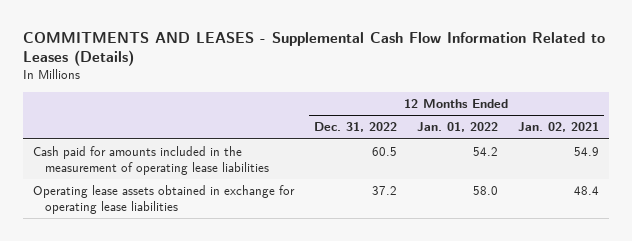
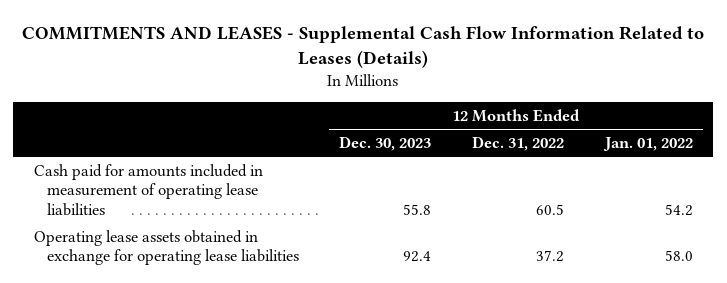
[517,122,599,133] Jan. 02, 2021 -> none
none -> [339,135,432,151] Dec. 30, 2023
[33,146,269,175] Cash paid for amounts included in the measurement of operating lease liabilities -> [33,163,263,217] Cash paid for amounts included in measurement of operating lease liabilities

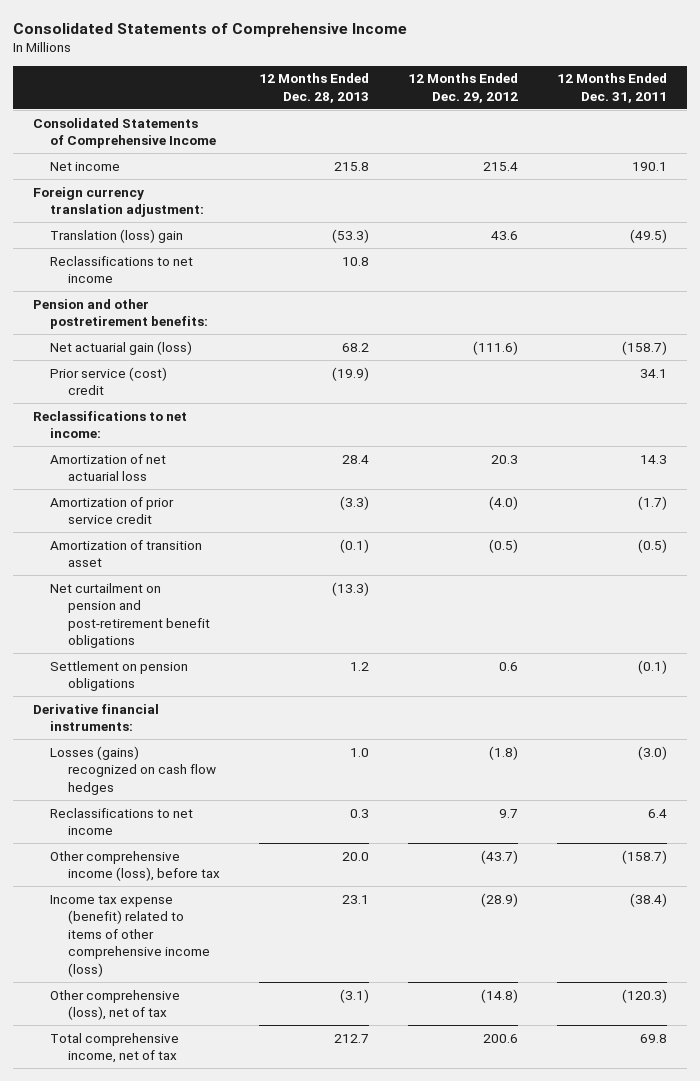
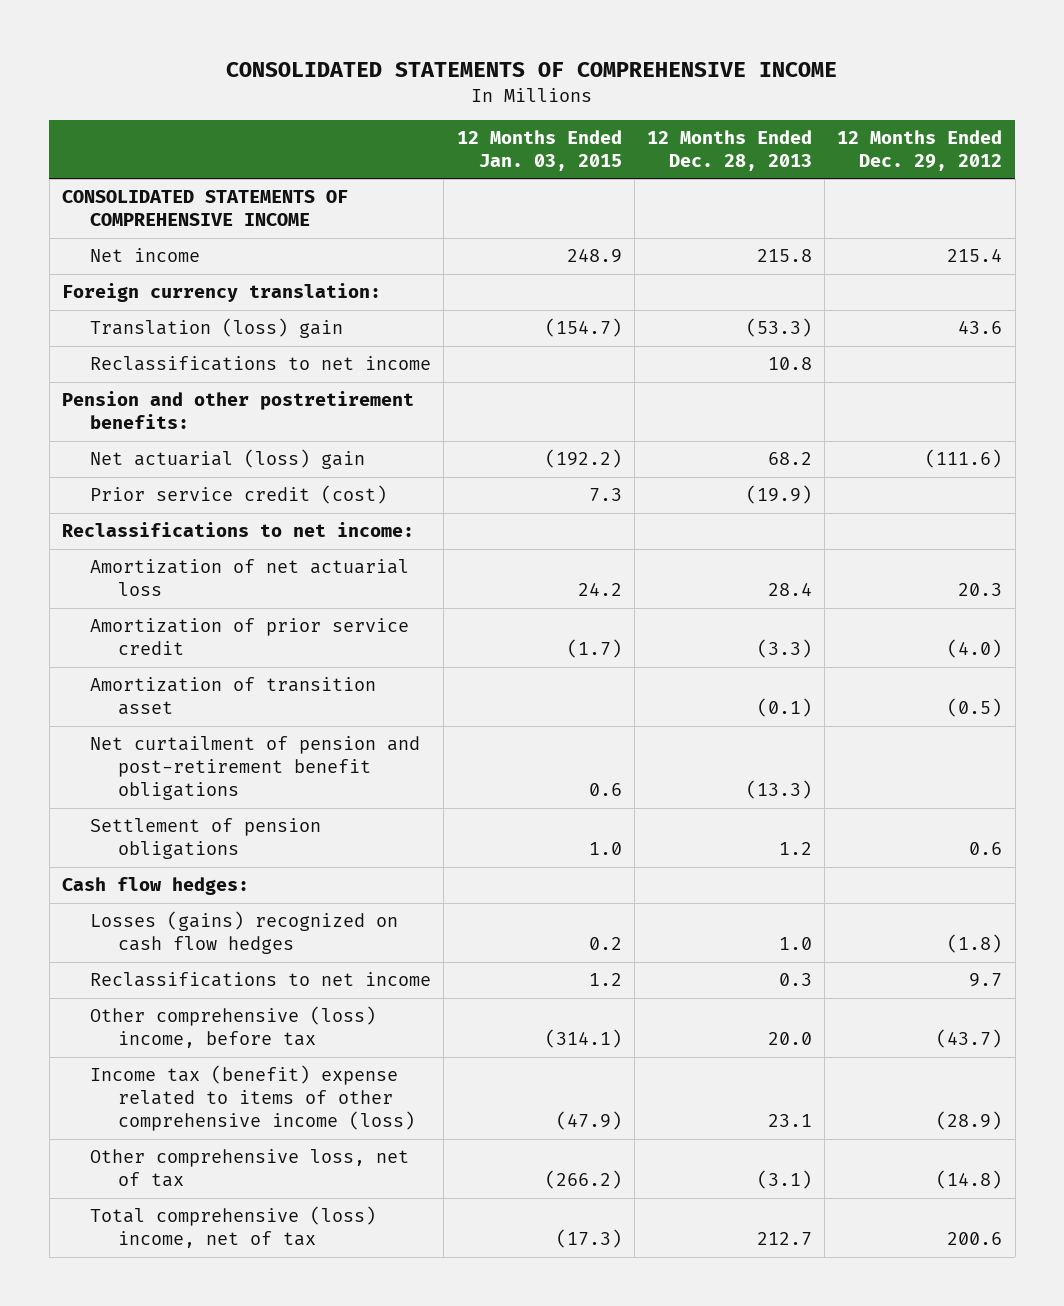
[12,22,407,37] Consolidated Statements of Comprehensive Income -> [226,62,838,78] CONSOLIDATED STATEMENTS OF COMPREHENSIVE INCOME
[557,73,668,103] 12 Months Ended Dec. 31, 2011 -> none
none -> [456,129,622,172] 12 Months Ended Jan. 03, 2015
[32,117,217,149] Consolidated Statements of Comprehensive Income -> [61,190,348,227] CONSOLIDATED STATEMENTS OF COMPREHENSIVE INCOME
[32,186,205,218] Foreign currency translation adjustment: -> [61,283,381,303] Foreign currency translation:
[50,340,193,355] Net actuarial gain (loss) -> [90,449,366,470] Net actuarial (loss) gain
[50,366,168,396] Prior service (cost) credit -> [90,485,388,505] Prior service credit (cost)
[50,582,211,649] Net curtailment on pension and post-retirement benefit obligations -> [90,736,421,801] Net curtailment of pension and post-retirement benefit obligations
[50,660,189,692] Settlement on pension obligations -> [90,818,322,860] Settlement of pension obligations
[32,703,159,732] Derivative financial instruments: -> [61,877,249,896] Cash flow hedges:
[50,850,221,882] Other comprehensive income (loss), before tax -> [90,1006,377,1049] Other comprehensive (loss) income, before tax
[50,894,211,977] Income tax expense (benefit) related to items of other comprehensive income (loss) -> [90,1065,416,1132] Income tax (benefit) expense related to items of other comprehensive income (loss)
[50,989,181,1021] Other comprehensive (loss), net of tax -> [90,1149,410,1188] Other comprehensive loss, net of tax
[50,1032,180,1064] Total comprehensive income, net of tax -> [90,1206,377,1249] Total comprehensive (loss) income, net of tax

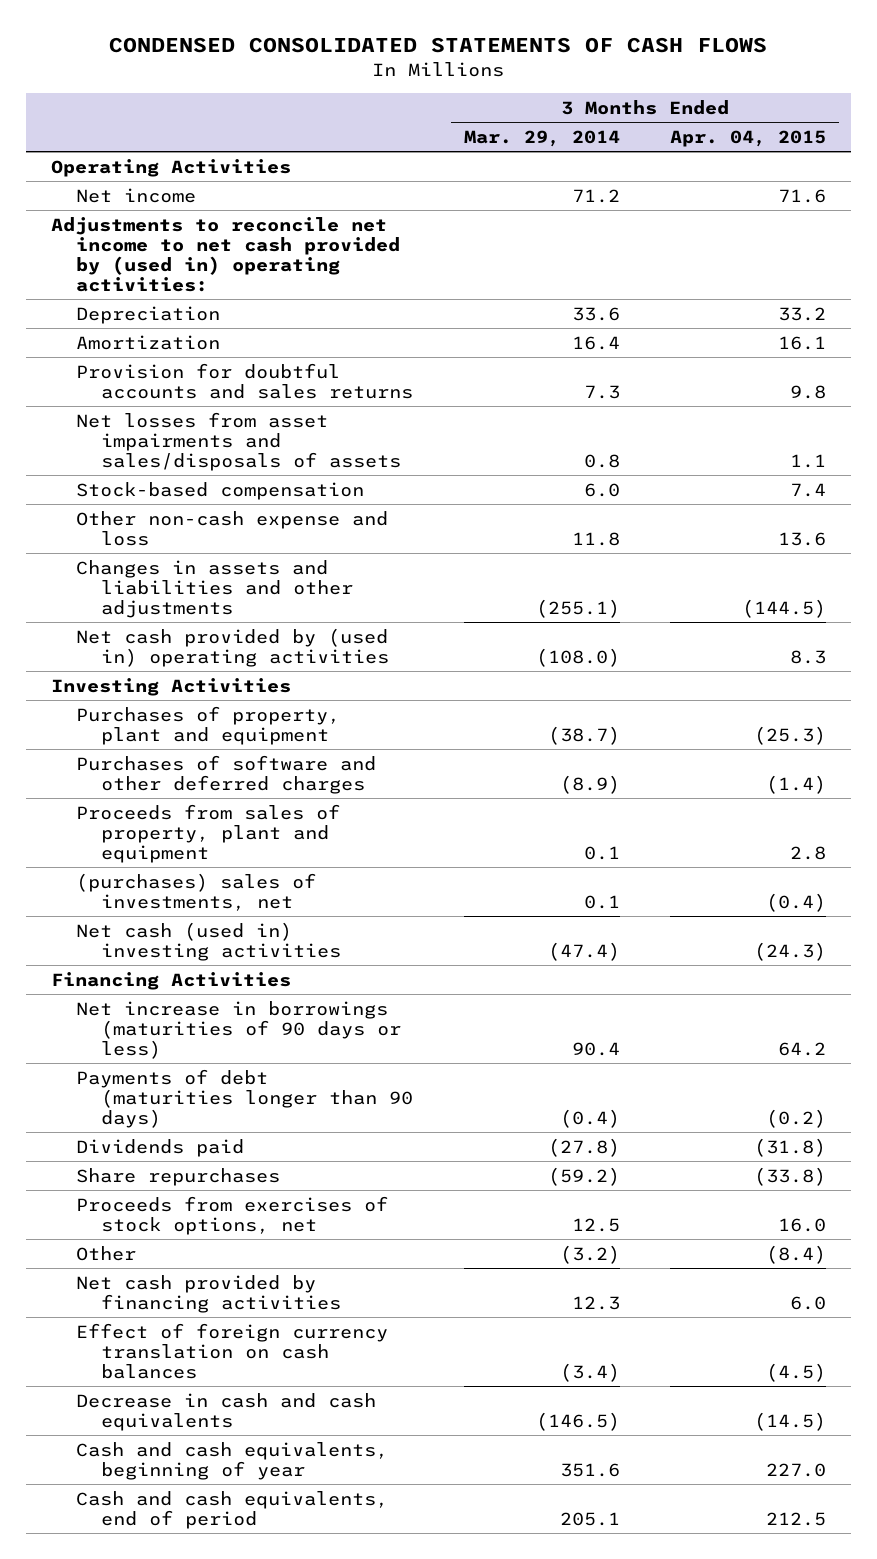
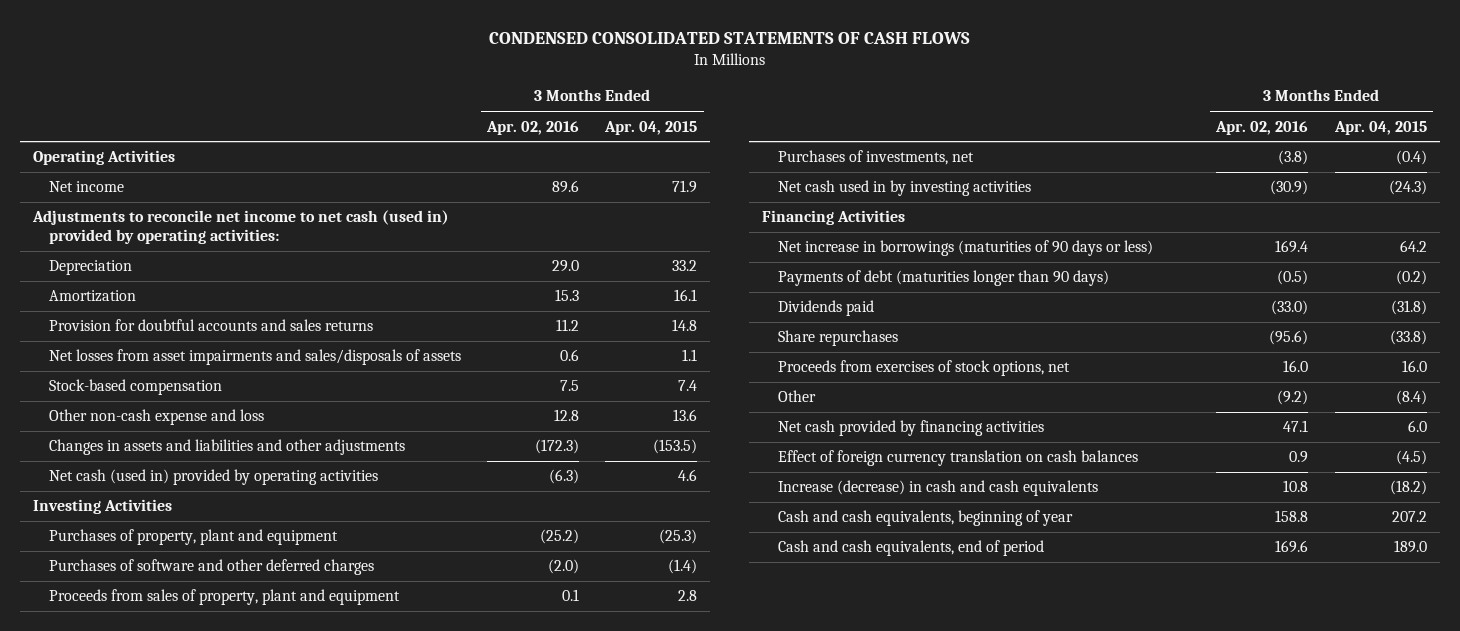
[463,129,620,147] Mar. 29, 2014 -> none
none -> [486,120,580,135] Apr. 02, 2016
[778,188,827,203] 71.6 -> [672,180,698,194] 71.9
[50,216,400,292] Adjustments to reconcile net income to net cash provided by (used in) operating activities: -> [32,210,450,245] Adjustments to reconcile net income to net cash (used in) provided by operating activities:
[790,384,827,399] 9.8 -> [672,319,698,332] 14.8
[742,598,827,618] (144.5) -> [653,439,698,455] (153.5)
[75,627,390,667] Net cash provided by (used in) operating activities -> [49,469,379,486] Net cash (used in) provided by operating activities
[790,649,827,664] 8.3 -> [678,469,698,482] 4.6
[75,872,316,911] (purchases) sales of investments, net -> [778,150,975,166] Purchases of investments, net
[75,921,342,961] Net cash (used in) investing activities -> [778,180,1032,197] Net cash used in by investing activities
[75,1392,376,1431] Decrease in cash and cash equivalents -> [778,480,1099,497] Increase (decrease) in cash and cash equivalents
[754,1411,827,1431] (14.5) -> [1389,480,1427,496] (18.2)
[766,1462,827,1477] 227.0 -> [1391,511,1427,523] 207.2
[766,1511,827,1526] 212.5 -> [1393,540,1427,554] 189.0

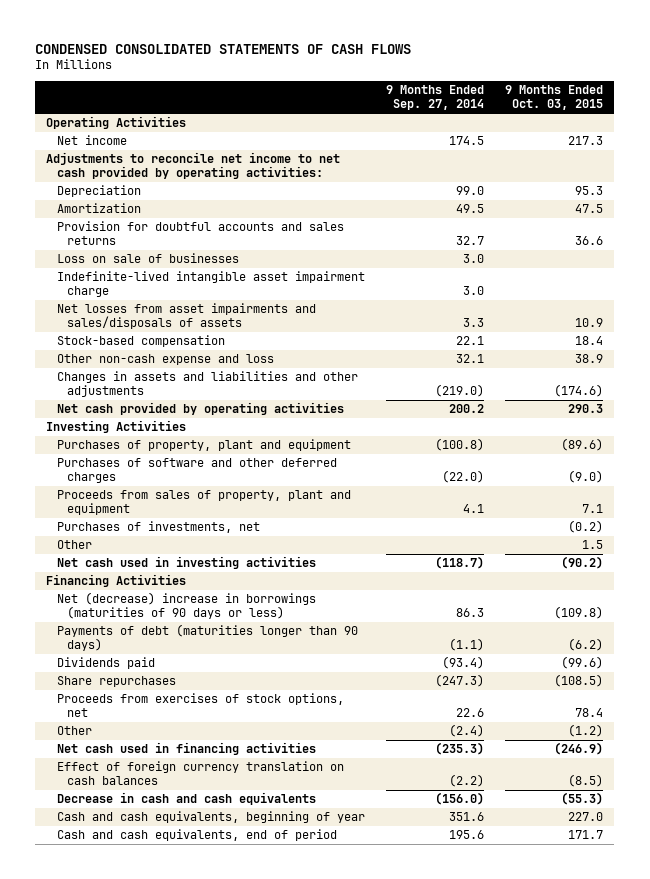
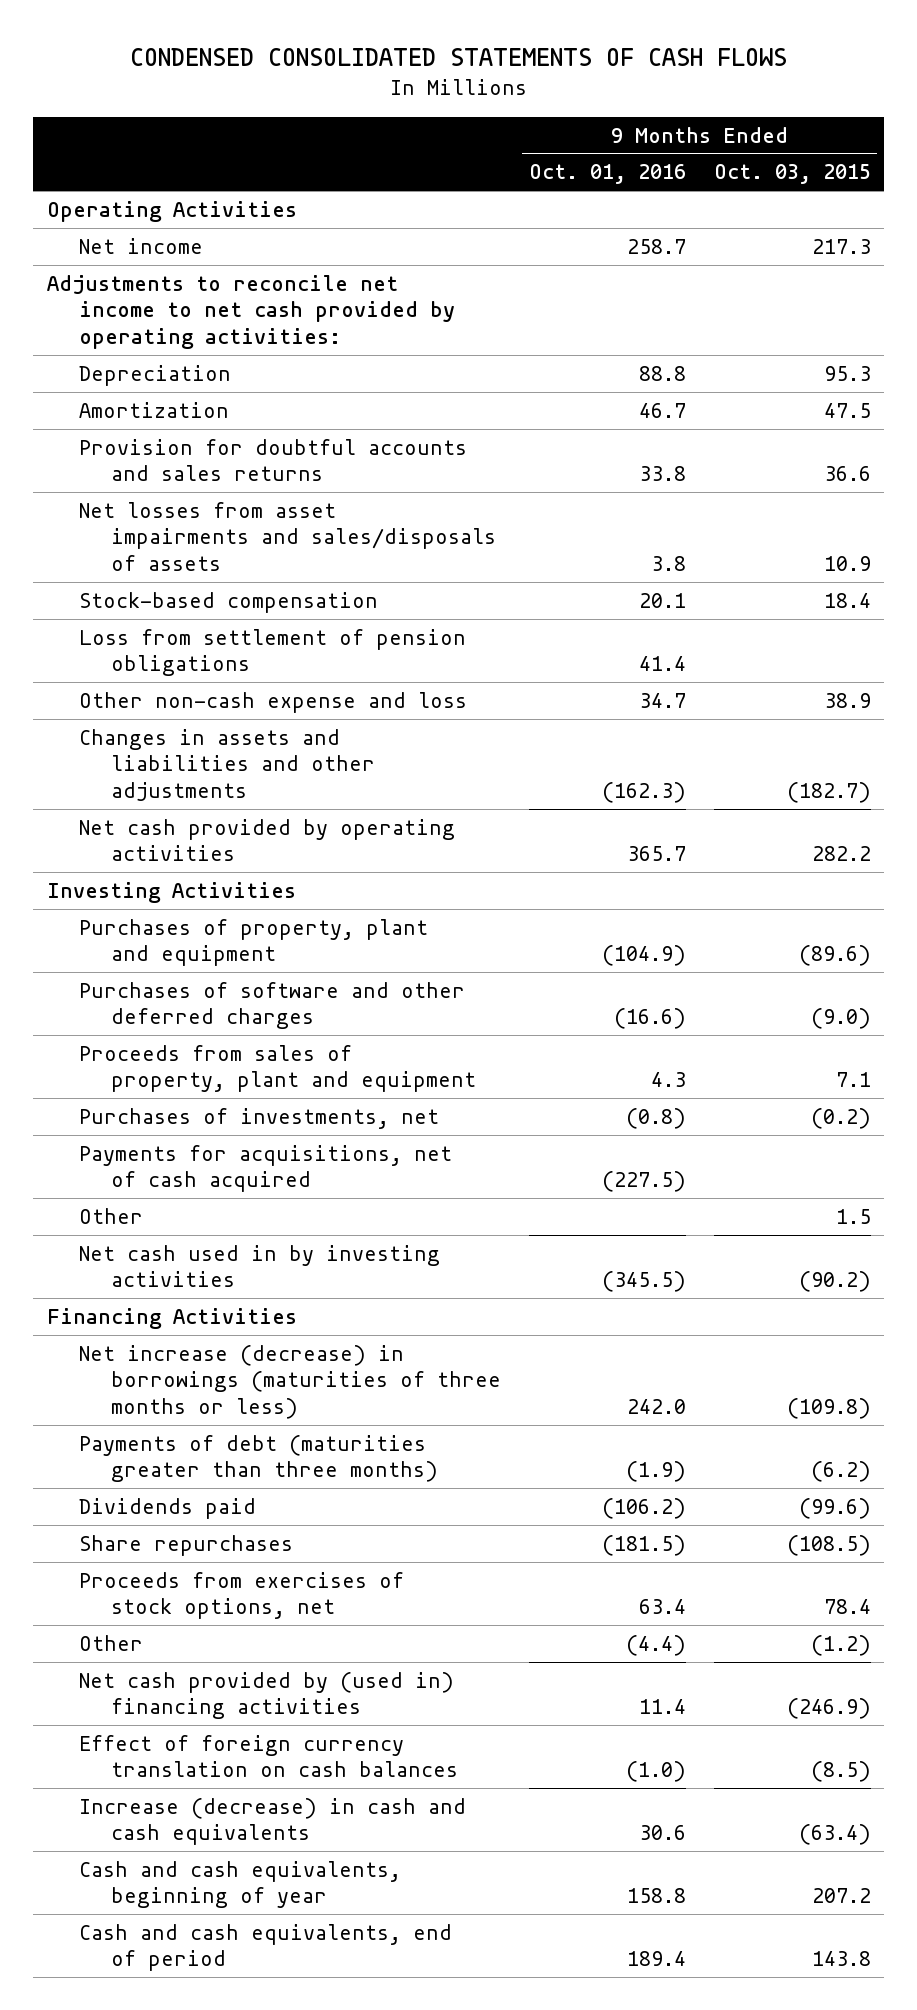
[386,85,485,111] 9 Months Ended Sep. 27, 2014 -> none
none -> [528,164,686,185] Oct. 01, 2016
[56,253,239,264] Loss on sale of businesses -> none
[56,271,365,298] Indefinite-lived intangible asset impairment charge -> none
none -> [79,628,467,677] Loss from settlement of pension obligations
[554,384,604,398] (174.6) -> [786,781,871,803] (182.7)
[568,404,604,414] 290.3 -> [811,846,871,862] 282.2
none -> [79,1144,453,1193] Payments for acquisitions, net of cash acquired
[56,556,316,570] Net cash used in investing activities -> [79,1244,441,1288] Net cash used in by investing activities
[56,592,316,620] Net (decrease) increase in borrowings (maturities of 90 days or less) -> [79,1344,502,1419] Net increase (decrease) in borrowings (maturities of three months or less)
[56,624,358,652] Payments of debt (maturities longer than 90 days) -> [79,1434,439,1483] Payments of debt (maturities greater than three months)
[56,742,316,756] Net cash used in financing activities -> [79,1671,455,1720] Net cash provided by (used in) financing activities
[56,792,316,806] Decrease in cash and cash equivalents -> [79,1797,467,1846] Increase (decrease) in cash and cash equivalents
[561,792,604,806] (55.3) -> [798,1824,871,1846] (63.4)
[568,812,604,822] 227.0 -> [811,1888,871,1904] 207.2
[568,830,604,840] 171.7 -> [811,1951,871,1967] 143.8

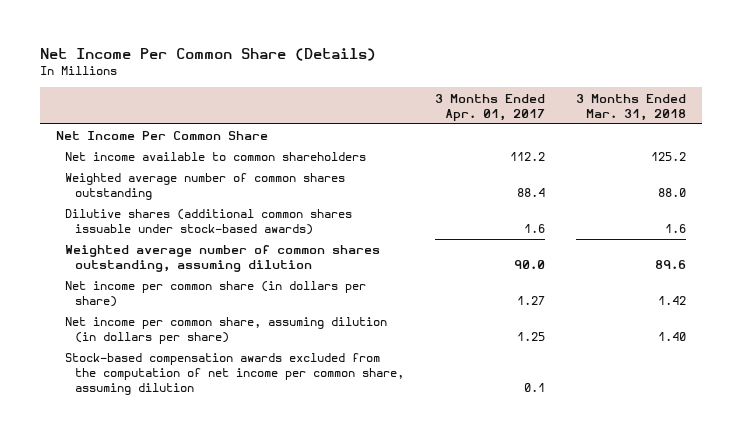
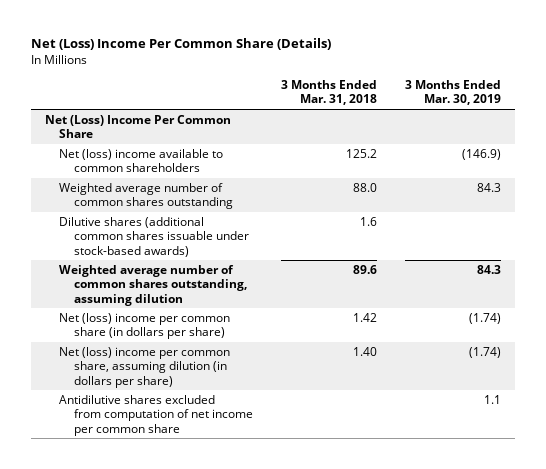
[40,47,377,61] Net Income Per Common Share (Details) -> [30,38,331,51] Net (Loss) Income Per Common Share (Details)
[435,93,546,121] 3 Months Ended Apr. 01, 2017 -> none
none -> [405,79,502,106] 3 Months Ended Mar. 30, 2019
[55,131,268,141] Net Income Per Common Share -> [44,114,231,139] Net (Loss) Income Per Common Share
[65,152,367,162] Net income available to common shareholders -> [59,148,224,173] Net (loss) income available to common shareholders
[65,281,367,308] Net income per common share (in dollars per share) -> [59,312,231,340] Net (loss) income per common share (in dollars per share)
[65,317,388,345] Net income per common share, assuming dilution (in dollars per share) -> [59,346,231,388] Net (loss) income per common share, assuming dilution (in dollars per share)
[65,353,404,396] Stock-based compensation awards excluded from the computation of net income per common share, assuming dilution -> [59,394,254,436] Antidilutive shares excluded from computation of net income per common share

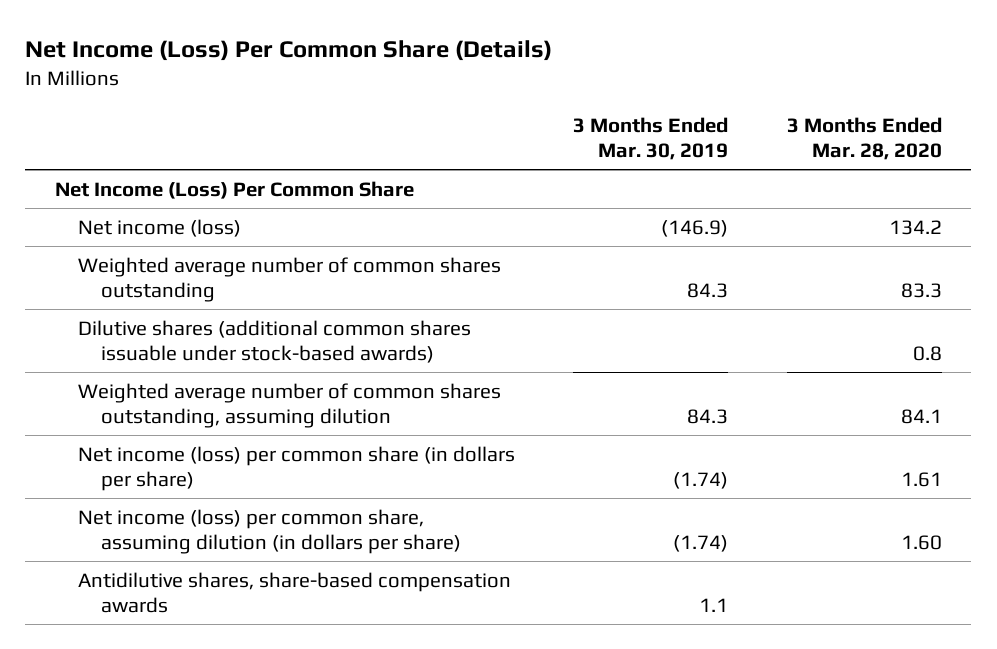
[30,38,331,51] Net (Loss) Income Per Common Share (Details) -> [25,40,553,62] Net Income (Loss) Per Common Share (Details)
[281,79,378,106] 3 Months Ended Mar. 31, 2018 -> none
none -> [786,116,942,160] 3 Months Ended Mar. 28, 2020
[44,114,231,139] Net (Loss) Income Per Common Share -> [54,180,414,199] Net Income (Loss) Per Common Share
[59,148,224,173] Net (loss) income available to common shareholders -> [77,218,241,237] Net income (loss)
[59,312,231,340] Net (loss) income per common share (in dollars per share) -> [77,445,515,491] Net income (loss) per common share (in dollars per share)
[59,346,231,388] Net (loss) income per common share, assuming dilution (in dollars per share) -> [77,508,461,554] Net income (loss) per common share, assuming dilution (in dollars per share)
[59,394,254,436] Antidilutive shares excluded from computation of net income per common share -> [77,571,511,613] Antidilutive shares, share-based compensation awards

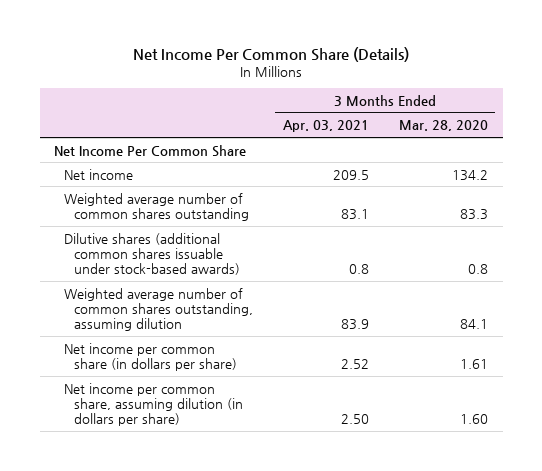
[25,40,553,62] Net Income (Loss) Per Common Share (Details) -> [133,47,410,63] Net Income Per Common Share (Details)
[573,116,729,160] 3 Months Ended Mar. 30, 2019 -> none
none -> [282,120,369,133] Apr. 03, 2021
[54,180,414,199] Net Income (Loss) Per Common Share -> [54,144,247,157] Net Income Per Common Share
[77,218,241,237] Net income (loss) -> [64,168,134,180] Net income
[77,571,511,613] Antidilutive shares, share-based compensation awards -> none
[77,445,515,491] Net income (loss) per common share (in dollars per share) -> [64,342,238,371] Net income per common share (in dollars per share)
[77,508,461,554] Net income (loss) per common share, assuming dilution (in dollars per share) -> [64,382,244,426] Net income per common share, assuming dilution (in dollars per share)

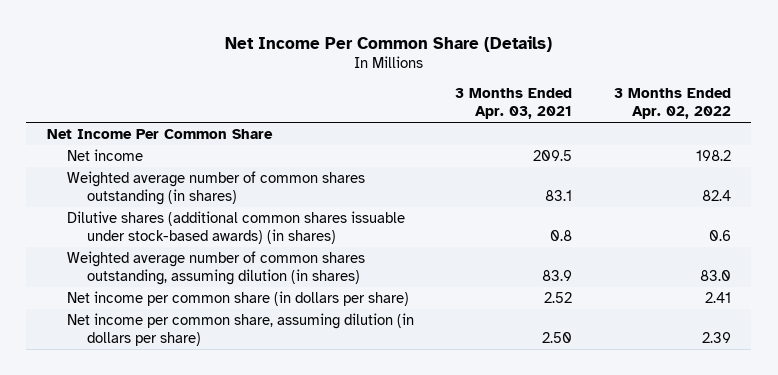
[398,120,488,132] Mar. 28, 2020 -> none
none -> [613,87,731,120] 3 Months Ended Apr. 02, 2022
[64,192,250,221] Weighted average number of common shares outstanding -> [67,170,366,205] Weighted average number of common shares outstanding (in shares)
[64,232,241,275] Dilutive shares (additional common shares issuable under stock-based awards) -> [67,210,406,244] Dilutive shares (additional common shares issuable under stock-based awards) (in shares)
[64,287,254,331] Weighted average number of common shares outstanding, assuming dilution -> [67,250,366,285] Weighted average number of common shares outstanding, assuming dilution (in shares)

